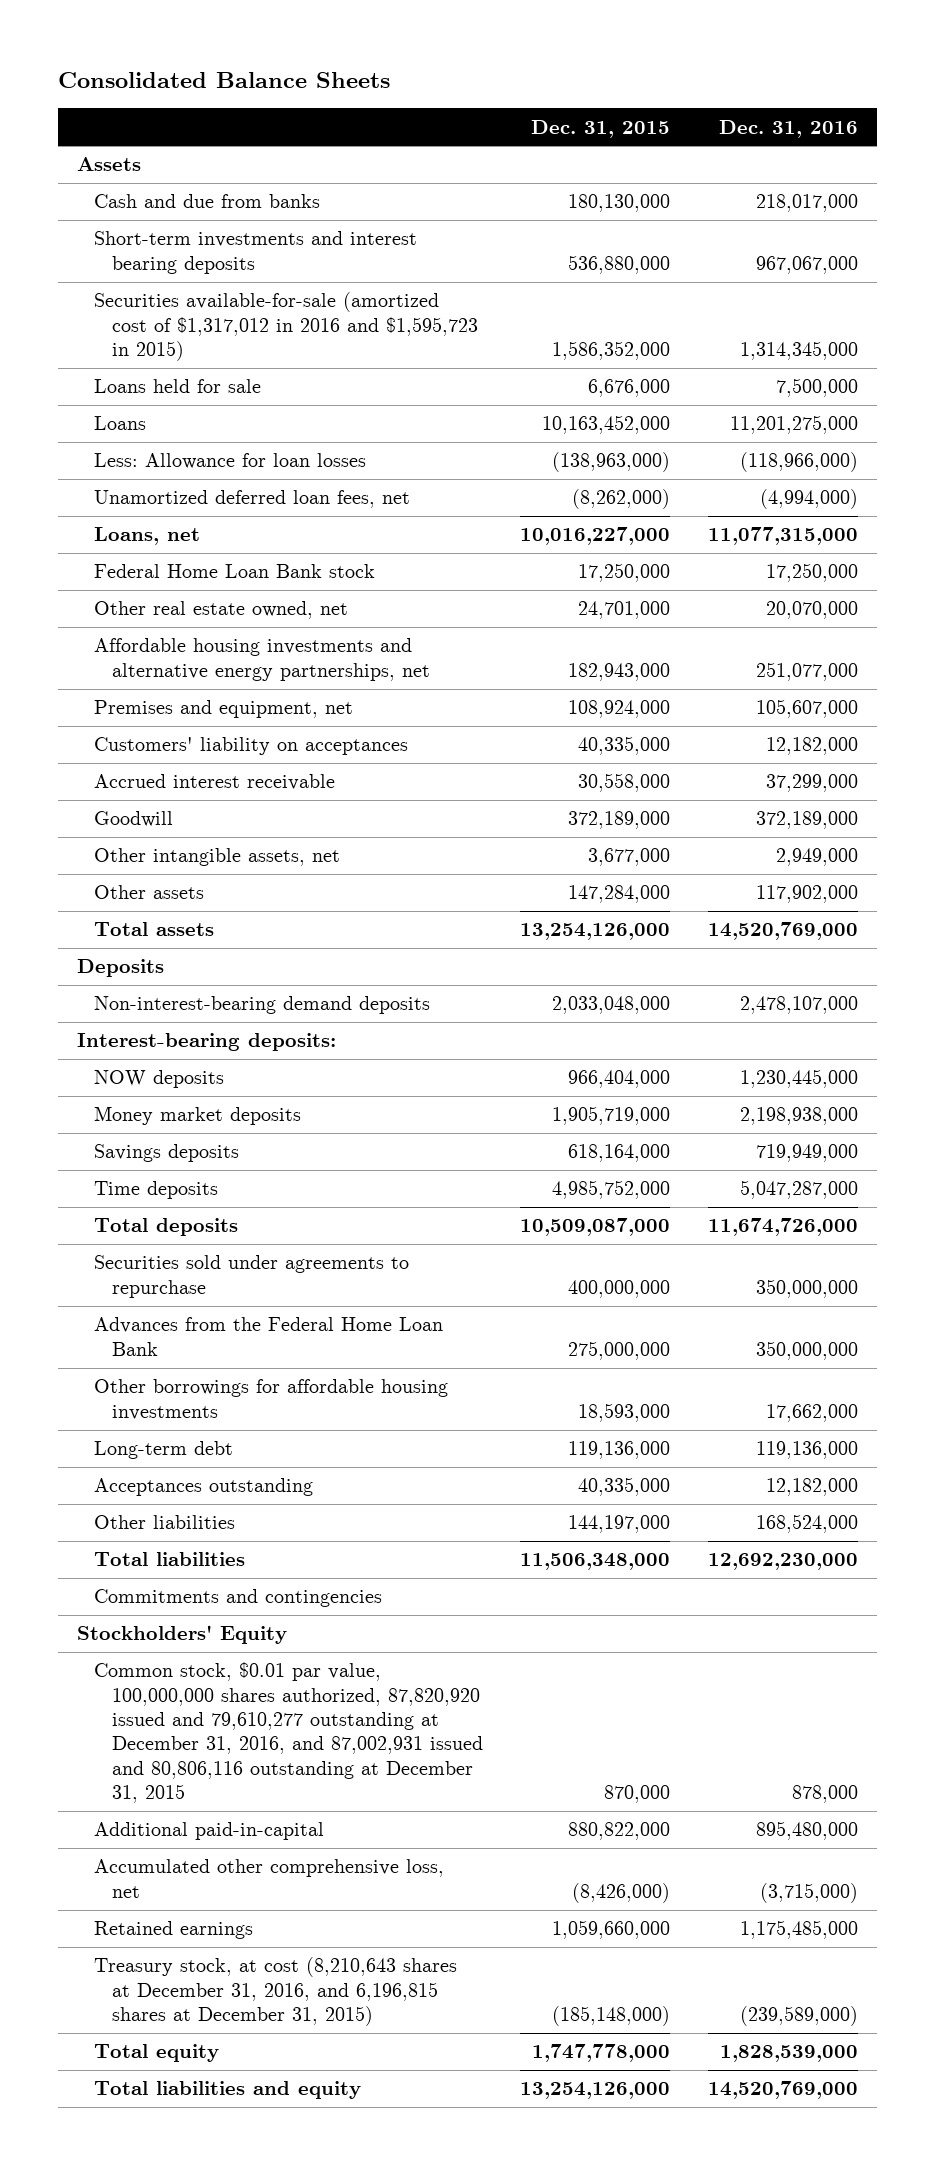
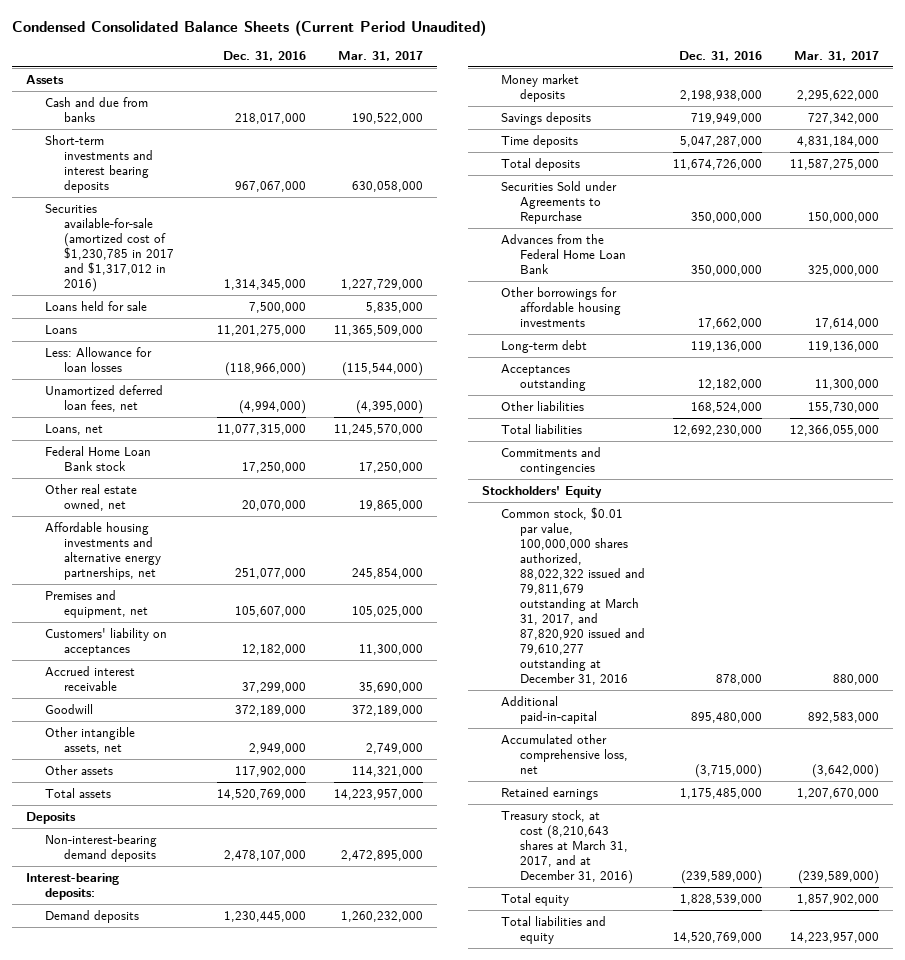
[57,72,390,89] Consolidated Balance Sheets -> [12,19,487,36] Condensed Consolidated Balance Sheets (Current Period Unaudited)
[531,119,671,138] Dec. 31, 2015 -> none
none -> [338,50,424,61] Mar. 31, 2017
[94,292,478,362] Securities available-for-sale (amortized cost of $1,317,012 in 2016 and $1,595,723 in 2015) -> [45,203,175,292] Securities available-for-sale (amortized cost of $1,230,785 in 2017 and $1,317,012 in 2016)
[94,1070,225,1089] NOW deposits -> [45,909,140,923] Demand deposits
[94,1255,410,1298] Securities sold under agreements to repurchase -> [501,180,618,224] Securities Sold under Agreements to Repurchase
[94,1662,483,1804] Common stock, $0.01 par value, 100,000,000 shares authorized, 87,820,920 issued and 79,610,277 outstanding at December 31, 2016, and 87,002,931 issued and 80,806,116 outstanding at December 31, 2015 -> [501,506,646,686] Common stock, $0.01 par value, 100,000,000 shares authorized, 88,022,322 issued and 79,811,679 outstanding at March 31, 2017, and 87,820,920 issued and 79,610,277 outstanding at December 31, 2016
[94,1957,458,2027] Treasury stock, at cost (8,210,643 shares at December 31, 2016, and 6,196,815 shares at December 31, 2015) -> [501,809,634,884] Treasury stock, at cost (8,210,643 shares at March 31, 2017, and at December 31, 2016)

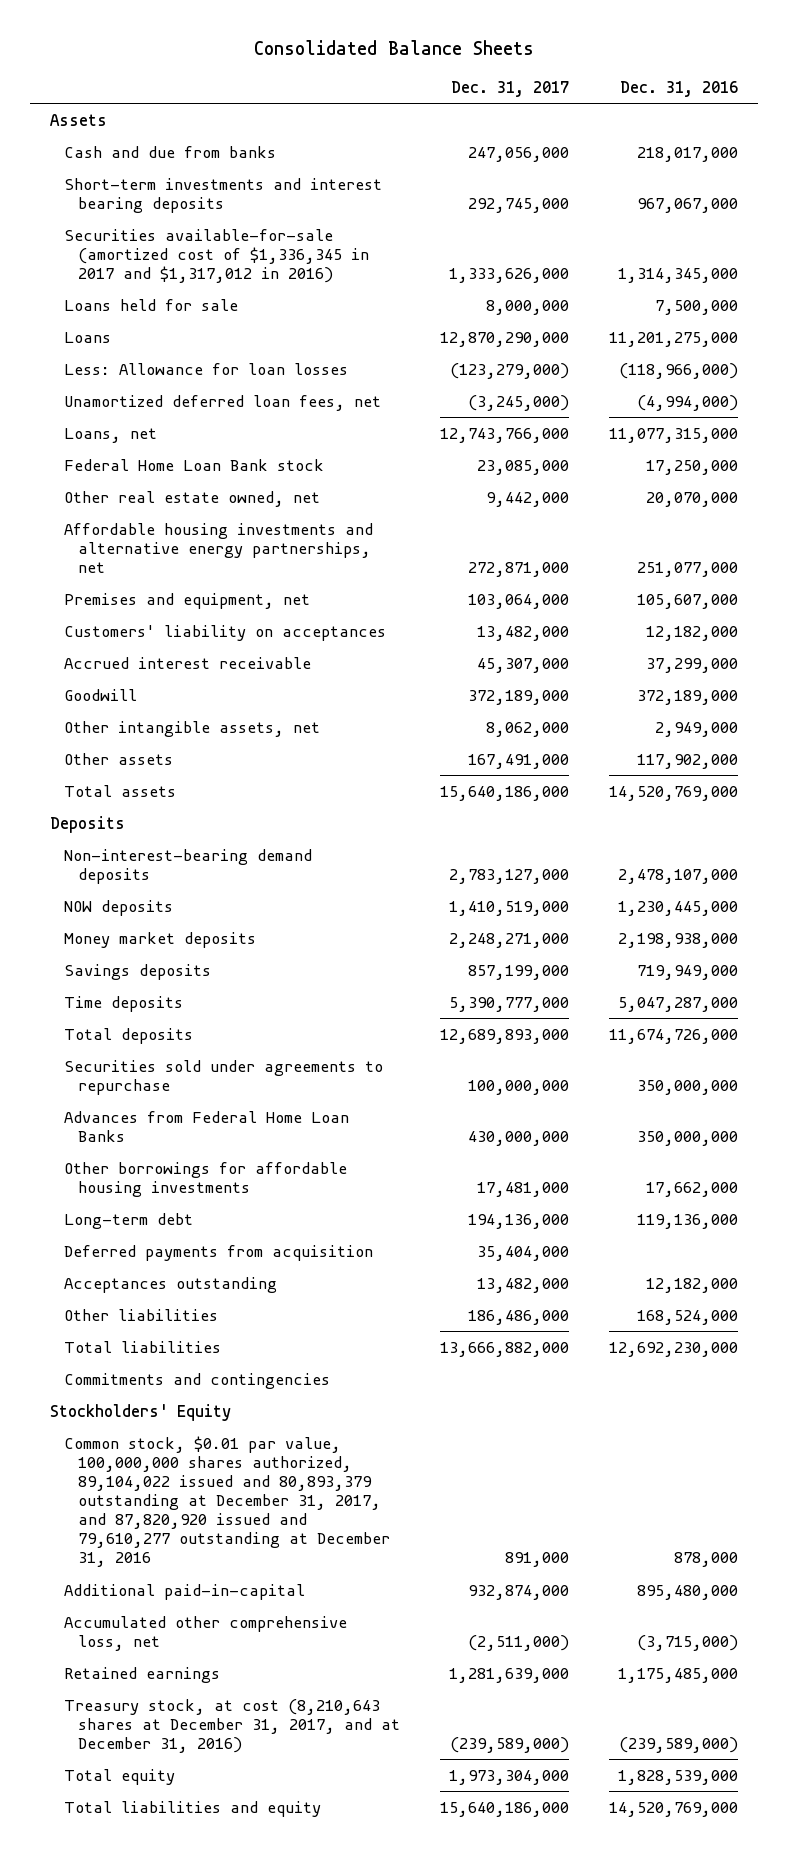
[12,19,487,36] Condensed Consolidated Balance Sheets (Current Period Unaudited) -> [254,40,535,56] Consolidated Balance Sheets
[338,50,424,61] Mar. 31, 2017 -> none
none -> [451,81,570,98] Dec. 31, 2017
[45,203,175,292] Securities available-for-sale (amortized cost of $1,230,785 in 2017 and $1,317,012 in 2016) -> [64,228,370,283] Securities available-for-sale (amortized cost of $1,336,345 in 2017 and $1,317,012 in 2016)
[26,872,120,900] Interest-bearing deposits: -> none
[45,909,140,923] Demand deposits -> [64,899,174,916] NOW deposits
[501,180,618,224] Securities Sold under Agreements to Repurchase -> [64,1059,384,1095] Securities sold under agreements to repurchase
[501,233,627,274] Advances from the Federal Home Loan Bank -> [64,1110,350,1142] Advances from Federal Home Loan Banks
none -> [64,1244,374,1261] Deferred payments from acquisition
[501,506,646,686] Common stock, $0.01 par value, 100,000,000 shares authorized, 88,022,322 issued and 79,811,679 outstanding at March 31, 2017, and 87,820,920 issued and 79,610,277 outstanding at December 31, 2016 -> [64,1435,391,1568] Common stock, $0.01 par value, 100,000,000 shares authorized, 89,104,022 issued and 80,893,379 outstanding at December 31, 2017, and 87,820,920 issued and 79,610,277 outstanding at December 31, 2016
[501,809,634,884] Treasury stock, at cost (8,210,643 shares at March 31, 2017, and at December 31, 2016) -> [64,1698,401,1753] Treasury stock, at cost (8,210,643 shares at December 31, 2017, and at December 31, 2016)

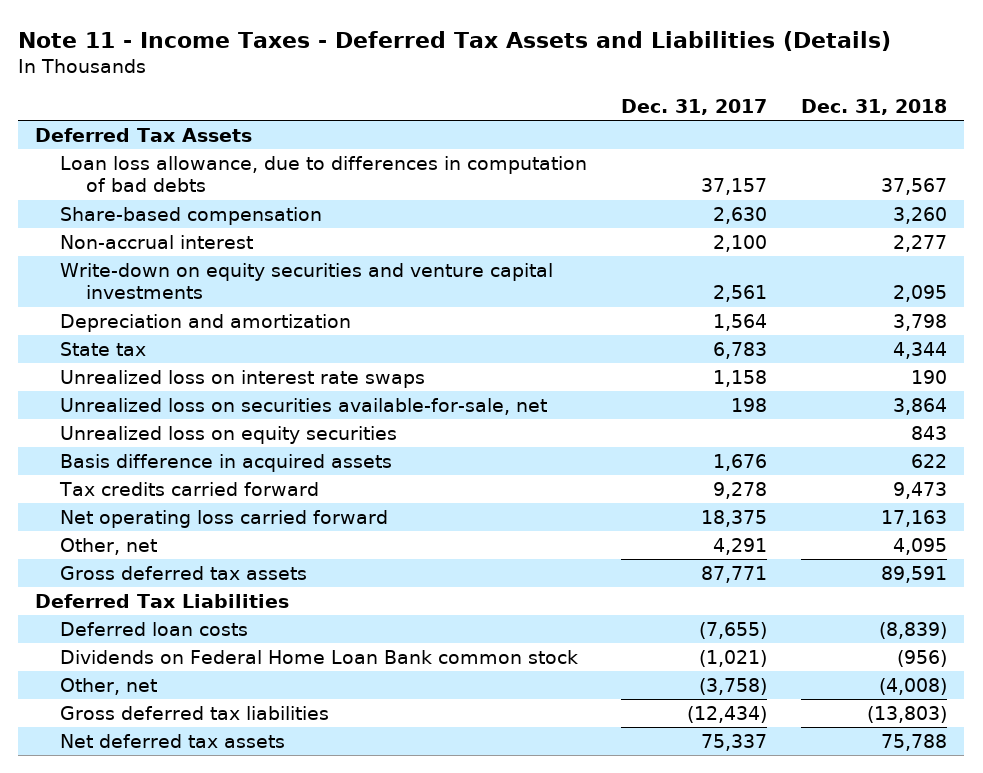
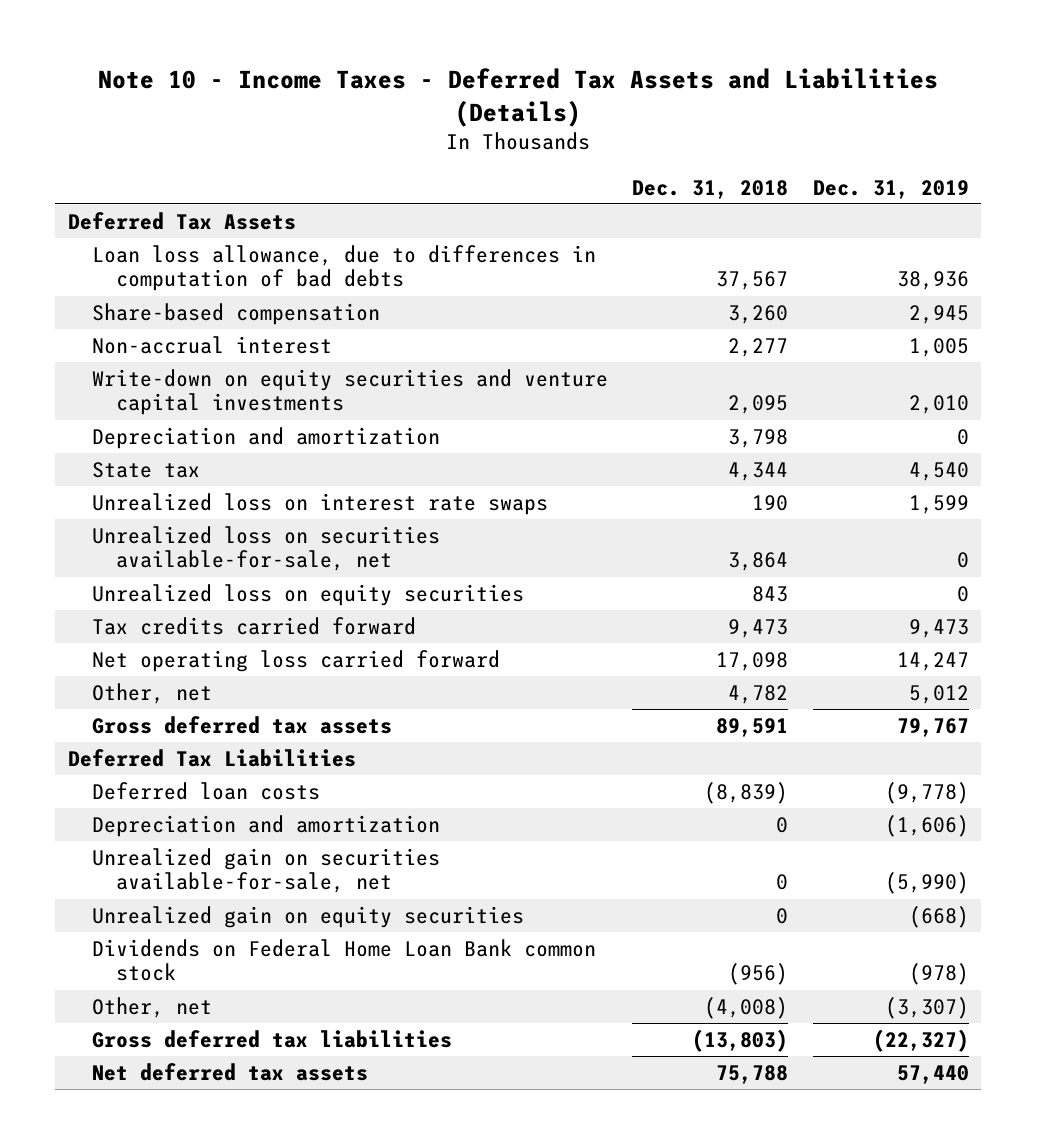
[18,30,892,51] Note 11 - Income Taxes - Deferred Tax Assets and Liabilities (Details) -> [98,68,939,127] Note 10 - Income Taxes - Deferred Tax Assets and Liabilities (Details)
[621,98,768,115] Dec. 31, 2017 -> none
none -> [813,179,970,199] Dec. 31, 2019
[60,453,393,472] Basis difference in acquired assets -> none
[881,509,948,527] 17,163 -> [716,651,789,671] 17,098
[893,537,948,555] 4,095 -> [728,684,789,704] 4,782
none -> [91,814,440,837] Depreciation and amortization
none -> [91,847,440,894] Unrealized gain on securities available-for-sale, net
none -> [91,905,524,928] Unrealized gain on equity securities

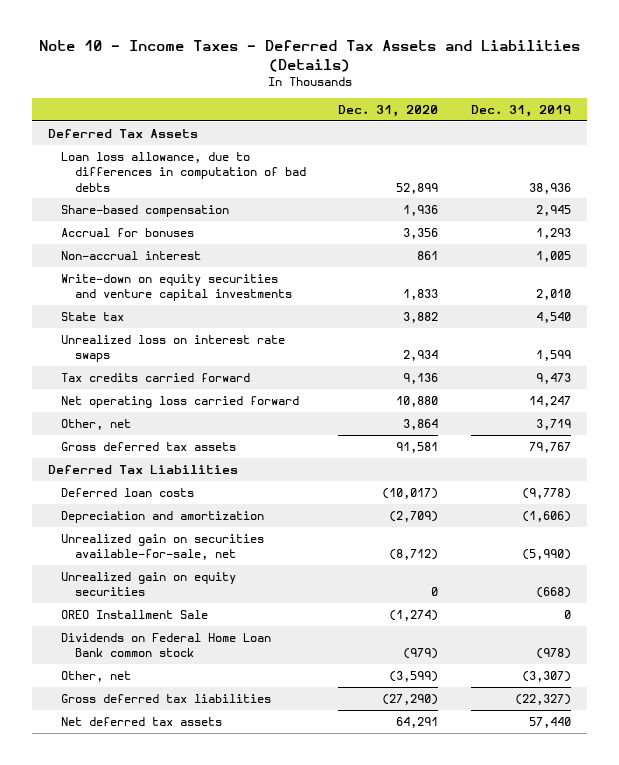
[632,179,789,199] Dec. 31, 2018 -> none
none -> [338,105,439,118] Dec. 31, 2020
none -> [61,227,195,237] Accrual for bonuses
[91,426,440,449] Depreciation and amortization -> none
[91,525,440,572] Unrealized loss on securities available-for-sale, net -> none
[91,583,524,606] Unrealized loss on equity securities -> none
[909,684,970,704] 5,012 -> [535,418,571,430] 3,719
none -> [61,609,209,619] OREO Installment Sale

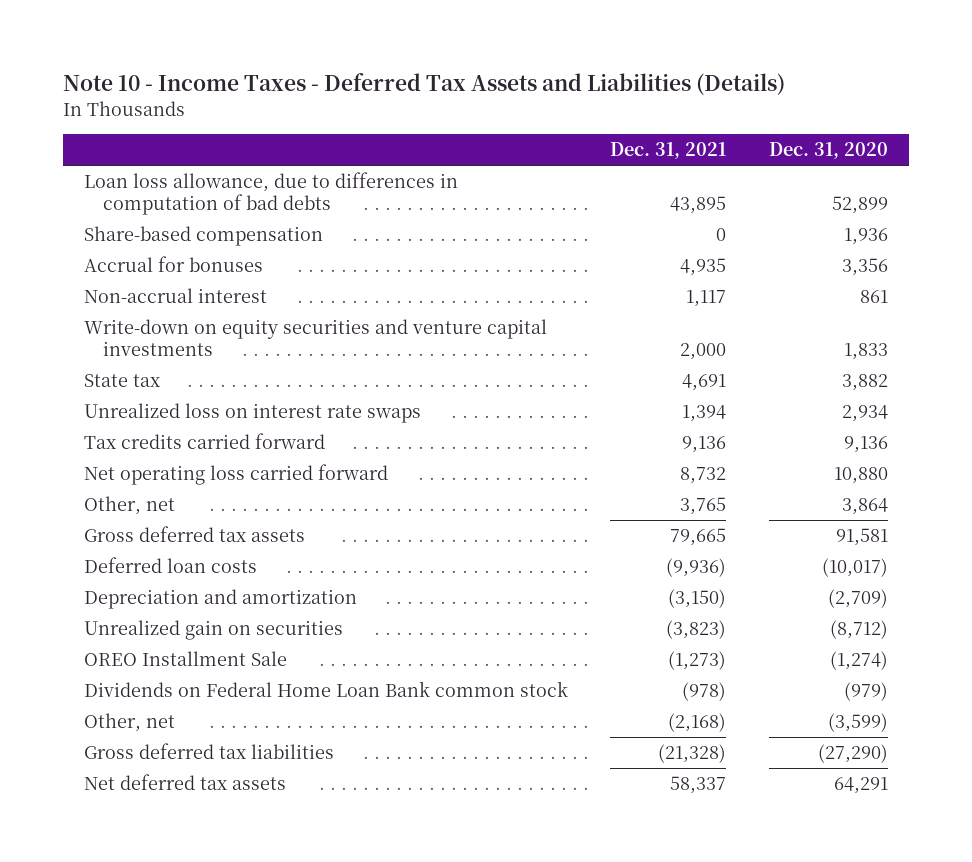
[470,105,571,118] Dec. 31, 2019 -> none
none -> [610,142,727,160] Dec. 31, 2021
[48,128,199,138] Deferred Tax Assets -> none
[48,464,239,474] Deferred Tax Liabilities -> none
[61,571,237,597] Unrealized gain on equity securities -> none
[61,533,265,561] Unrealized gain on securities available-for-sale, net -> [84,620,344,641] Unrealized gain on securities

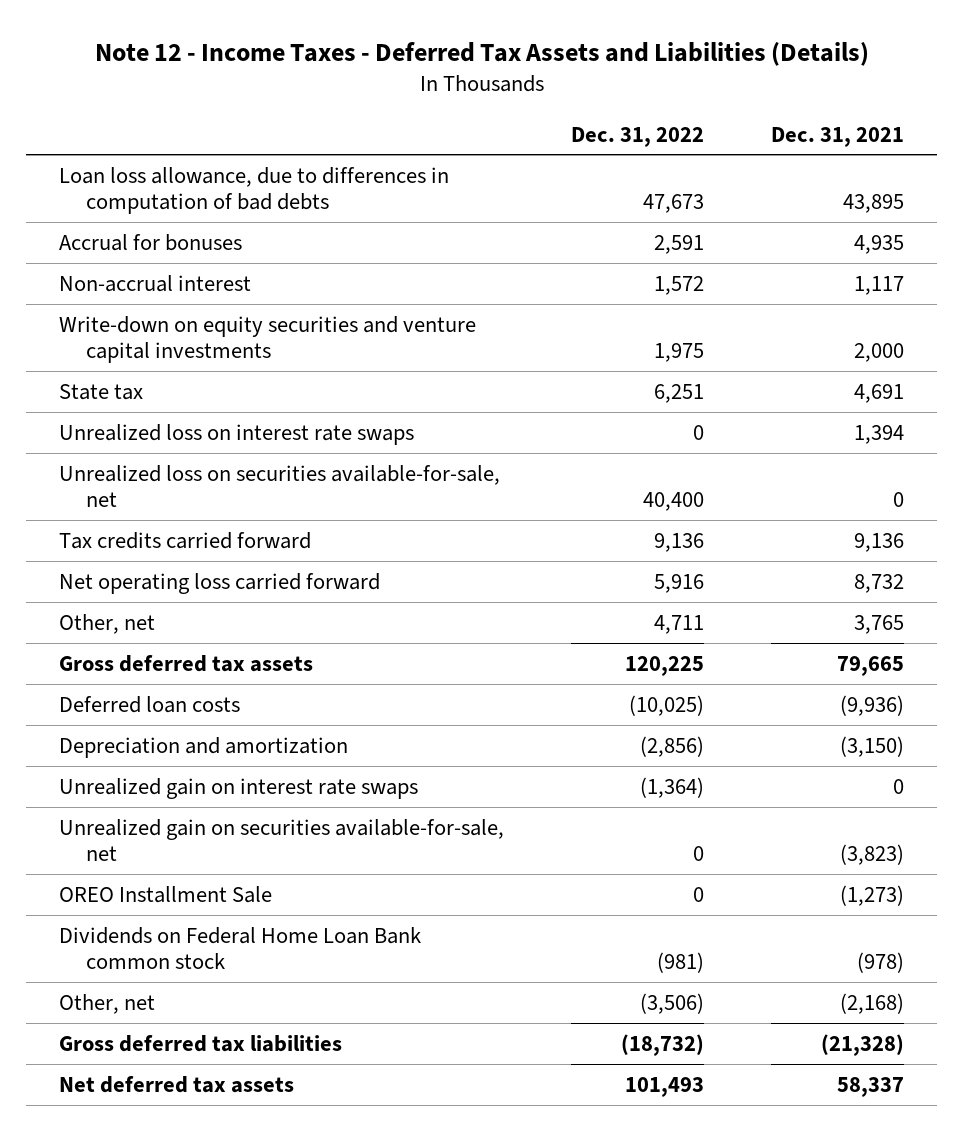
[63,73,786,96] Note 10 - Income Taxes - Deferred Tax Assets and Liabilities (Details) -> [94,41,869,66] Note 12 - Income Taxes - Deferred Tax Assets and Liabilities (Details)
[768,142,888,160] Dec. 31, 2020 -> none
none -> [571,126,705,147] Dec. 31, 2022
[84,226,324,247] Share-based compensation -> none
none -> [59,464,501,508] Unrealized loss on securities available-for-sale, net
none -> [59,777,419,799] Unrealized gain on interest rate swaps
[84,620,344,641] Unrealized gain on securities -> [59,818,505,862] Unrealized gain on securities available-for-sale, net

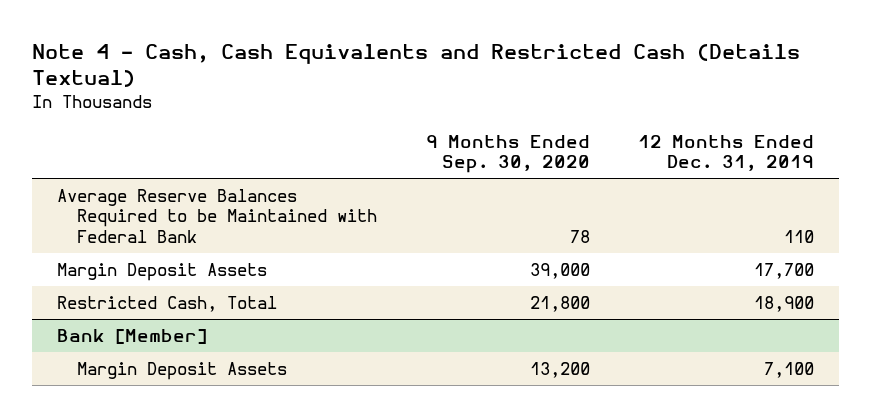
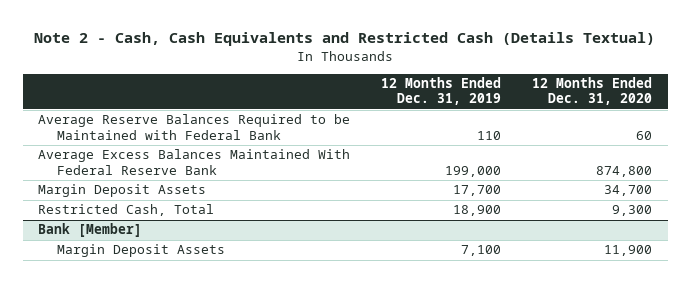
[32,43,801,88] Note 4 - Cash, Cash Equivalents and Restricted Cash (Details Textual) -> [34,32,656,47] Note 2 - Cash, Cash Equivalents and Restricted Cash (Details Textual)
[425,135,590,174] 9 Months Ended Sep. 30, 2020 -> none
none -> [532,77,653,106] 12 Months Ended Dec. 31, 2020
none -> [38,149,351,175] Average Excess Balances Maintained With Federal Reserve Bank

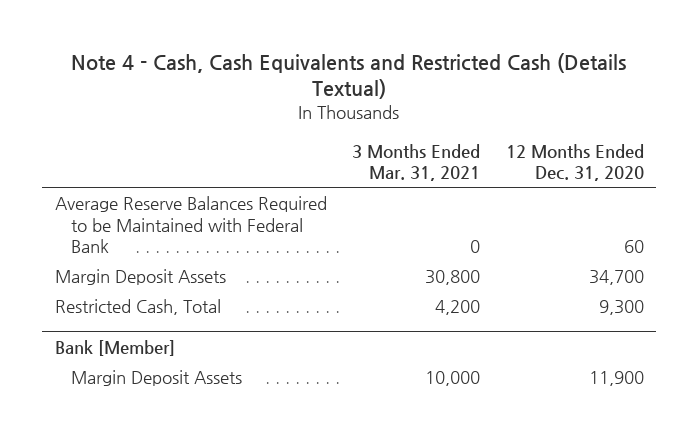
[34,32,656,47] Note 2 - Cash, Cash Equivalents and Restricted Cash (Details Textual) -> [71,52,627,100] Note 4 - Cash, Cash Equivalents and Restricted Cash (Details Textual)
[381,77,502,106] 12 Months Ended Dec. 31, 2019 -> none
none -> [352,143,481,182] 3 Months Ended Mar. 31, 2021
[38,149,351,175] Average Excess Balances Maintained With Federal Reserve Bank -> none

